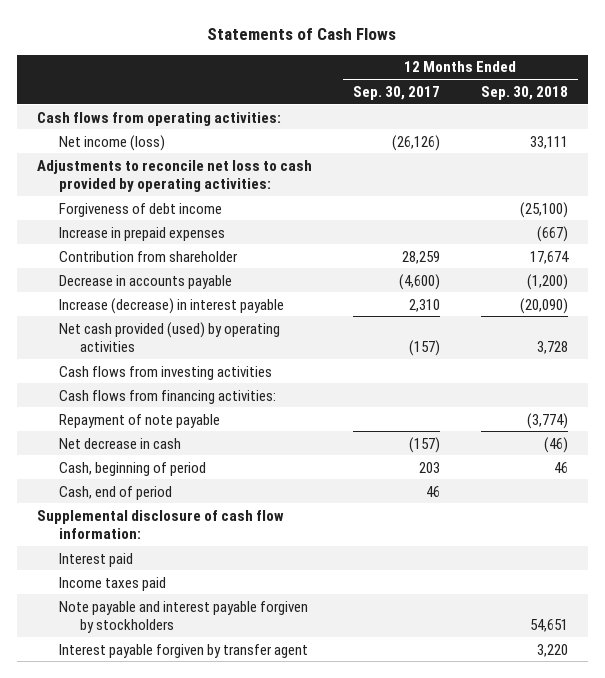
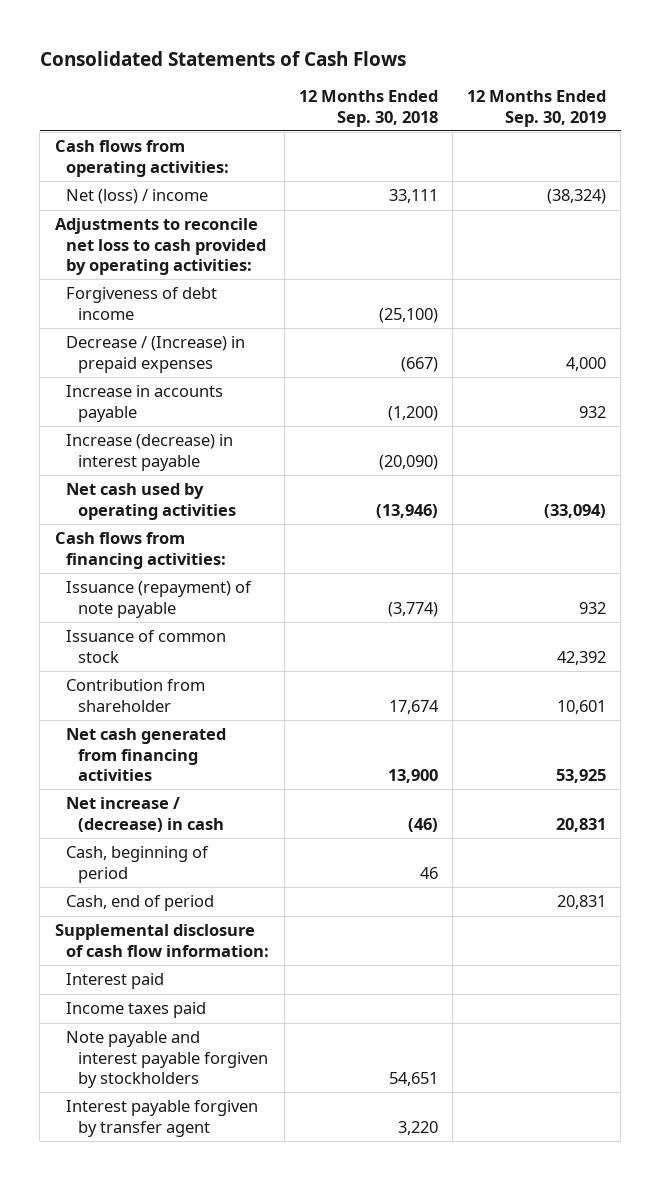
[207,28,397,41] Statements of Cash Flows -> [39,50,406,66] Consolidated Statements of Cash Flows
[352,85,440,100] Sep. 30, 2017 -> none
none -> [466,90,606,127] 12 Months Ended Sep. 30, 2019
[58,134,165,151] Net income (loss) -> [66,189,209,205] Net (loss) / income
[58,226,225,241] Increase in prepaid expenses -> [66,336,246,373] Decrease / (Increase) in prepaid expenses
[58,274,232,289] Decrease in accounts payable -> [66,385,224,422] Increase in accounts payable
[58,365,272,380] Cash flows from investing activities -> none
[58,321,280,353] Net cash provided (used) by operating activities -> [66,483,237,520] Net cash used by operating activities
[536,341,568,355] 3,728 -> [375,503,438,518] (13,946)
[58,413,220,428] Repayment of note payable -> [66,581,253,618] Issuance (repayment) of note payable
none -> [66,630,227,663] Issuance of common stock
[58,250,238,262] Contribution from shareholder -> [66,679,206,712] Contribution from shareholder
none -> [66,728,227,781] Net cash generated from financing activities
[58,437,181,449] Net decrease in cash -> [66,797,225,832] Net increase / (decrease) in cash

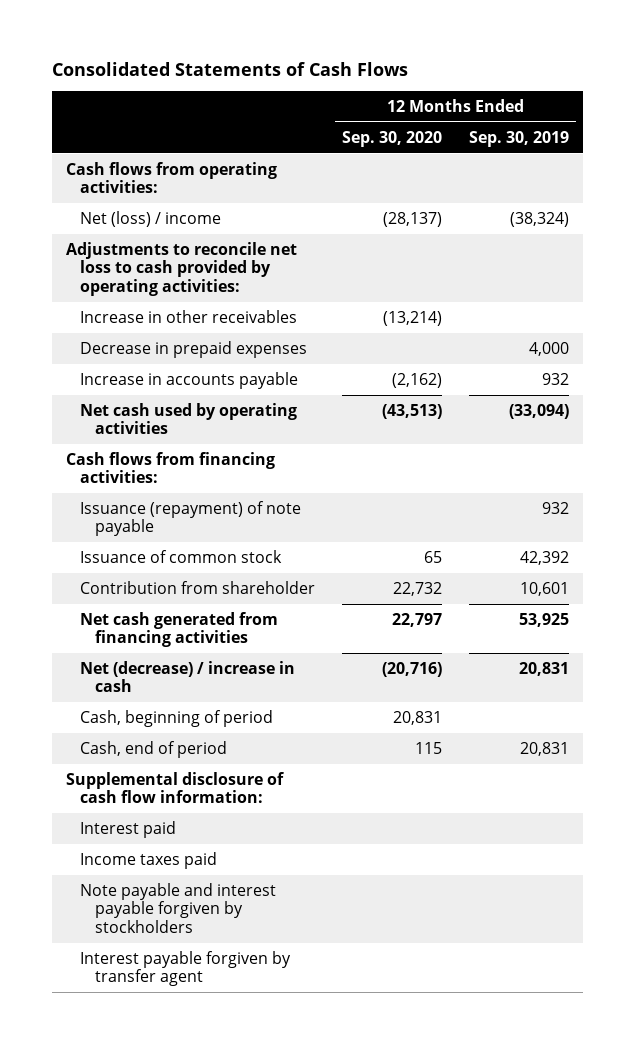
[298,90,438,127] 12 Months Ended Sep. 30, 2018 -> none
none -> [342,130,443,147] Sep. 30, 2020
[66,287,218,320] Forgiveness of debt income -> none
none -> [80,309,298,323] Increase in other receivables
[66,336,246,373] Decrease / (Increase) in prepaid expenses -> [80,340,308,358] Decrease in prepaid expenses
[66,434,234,471] Increase (decrease) in interest payable -> none
[66,797,225,832] Net increase / (decrease) in cash -> [80,660,296,693] Net (decrease) / increase in cash

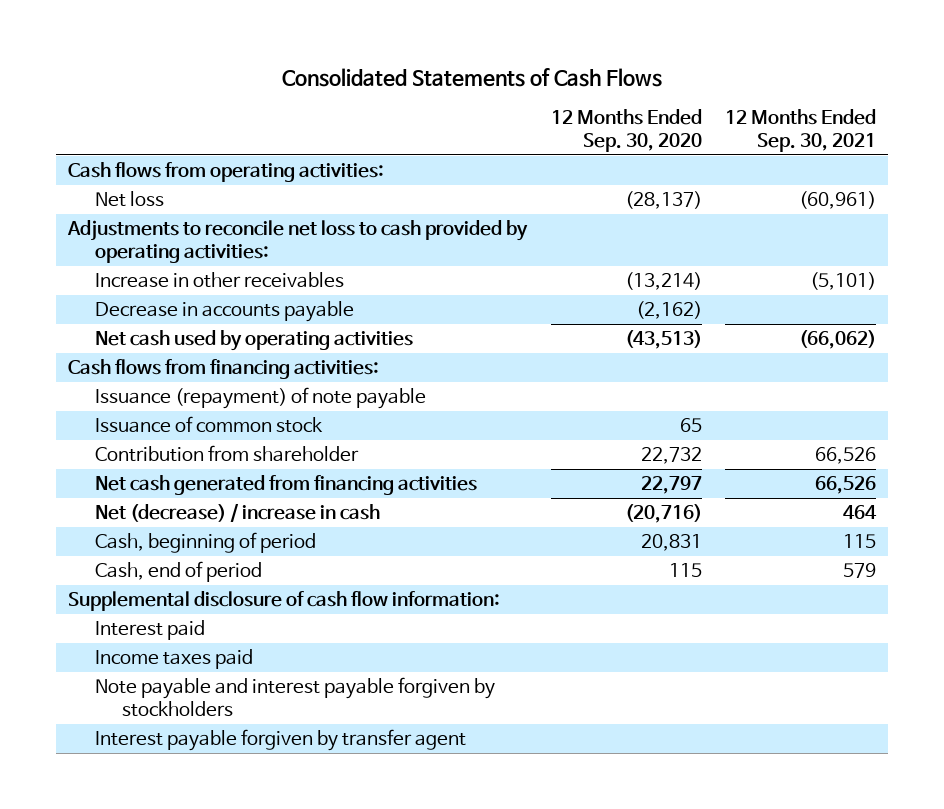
[469,130,570,147] Sep. 30, 2019 -> none
none -> [725,109,877,153] 12 Months Ended Sep. 30, 2021
[80,210,222,227] Net (loss) / income -> [94,190,164,207] Net loss
[80,340,308,358] Decrease in prepaid expenses -> none
[80,371,299,389] Increase in accounts payable -> [94,300,354,322] Decrease in accounts payable

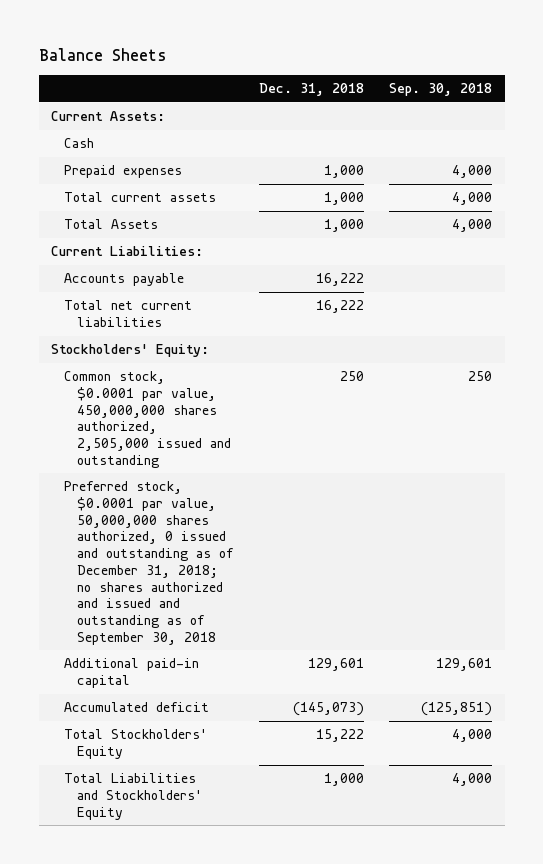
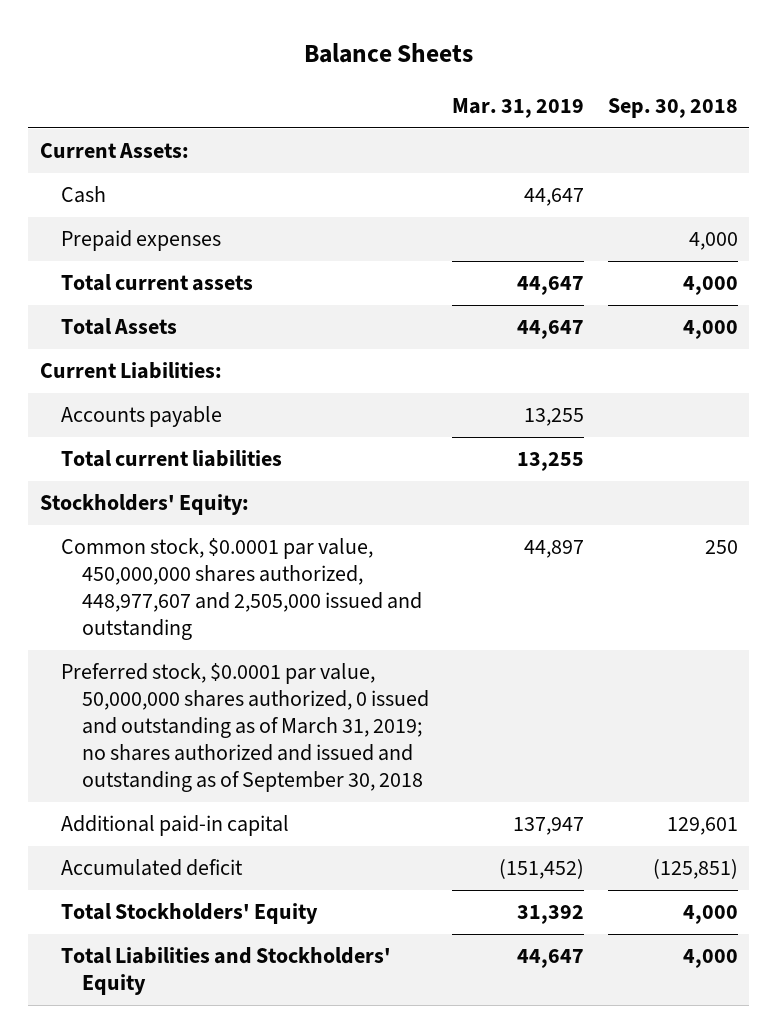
[258,83,364,97] Dec. 31, 2018 -> none
none -> [452,98,585,119] Mar. 31, 2019
[64,300,193,328] Total net current liabilities -> [60,450,282,468] Total current liabilities
[64,371,232,468] Common stock, $0.0001 par value, 450,000,000 shares authorized, 2,505,000 issued and outstanding -> [60,538,423,640] Common stock, $0.0001 par value, 450,000,000 shares authorized, 448,977,607 and 2,505,000 issued and outstanding
[64,481,235,645] Preferred stock, $0.0001 par value, 50,000,000 shares authorized, 0 issued and outstanding as of December 31, 2018; no shares authorized and issued and outstanding as of September 30, 2018 -> [60,663,430,792] Preferred stock, $0.0001 par value, 50,000,000 shares authorized, 0 issued and outstanding as of March 31, 2019; no shares authorized and issued and outstanding as of September 30, 2018

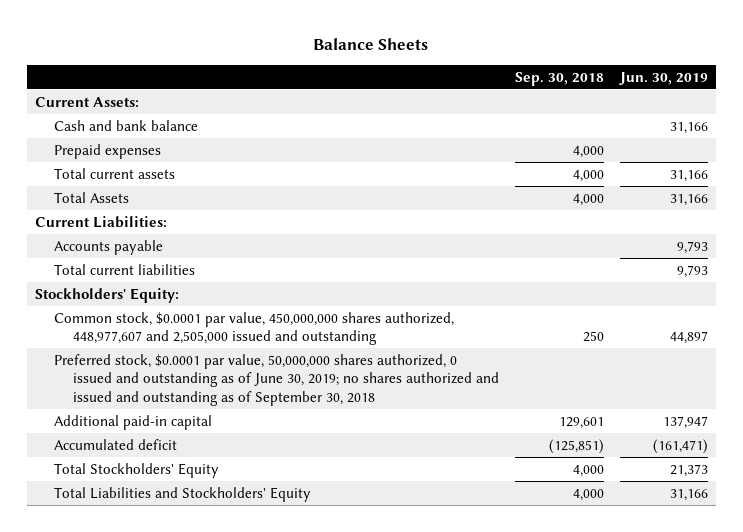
[452,98,585,119] Mar. 31, 2019 -> none
none -> [618,72,708,86] Jun. 30, 2019
[60,186,106,204] Cash -> [53,119,198,131] Cash and bank balance
[60,663,430,792] Preferred stock, $0.0001 par value, 50,000,000 shares authorized, 0 issued and outstanding as of March 31, 2019; no shares authorized and issued and outstanding as of September 30, 2018 -> [53,353,499,406] Preferred stock, $0.0001 par value, 50,000,000 shares authorized, 0 issued and outstanding as of June 30, 2019; no shares authorized and issued and outstanding as of September 30, 2018

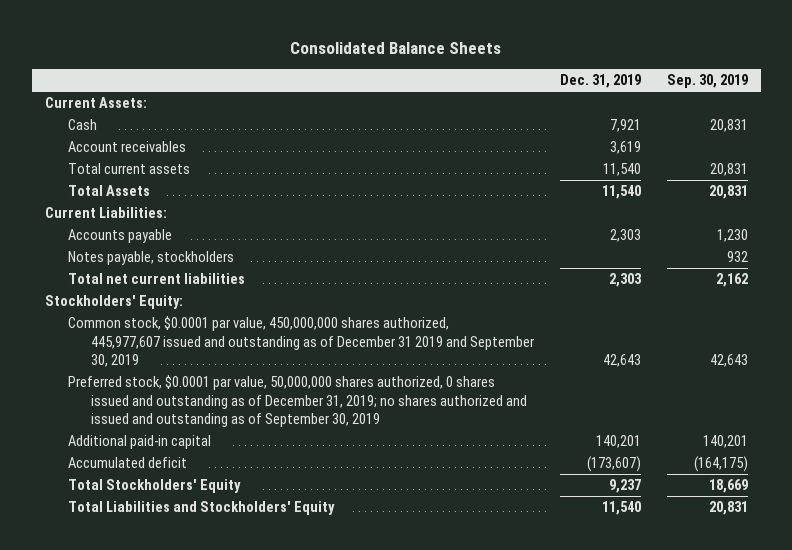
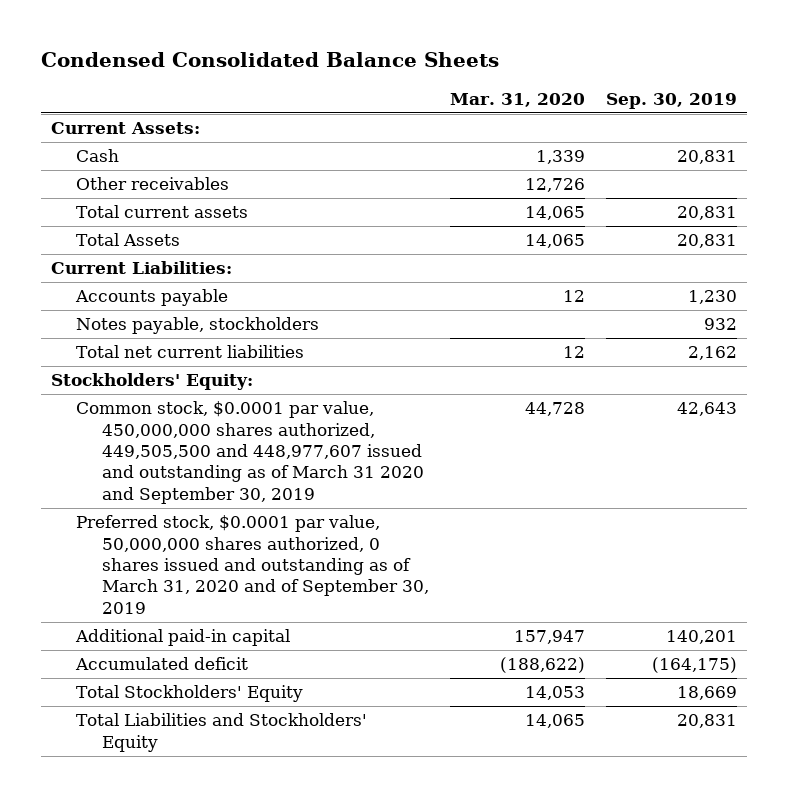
[290,42,502,55] Consolidated Balance Sheets -> [40,52,499,68] Condensed Consolidated Balance Sheets
[559,74,641,89] Dec. 31, 2019 -> none
none -> [449,92,585,107] Mar. 31, 2020
[67,141,186,153] Account receivables -> none
none -> [76,177,230,191] Other receivables
[67,316,535,368] Common stock, $0.0001 par value, 450,000,000 shares authorized, 445,977,607 issued and outstanding as of December 31 2019 and September 30, 2019 -> [76,401,424,504] Common stock, $0.0001 par value, 450,000,000 shares authorized, 449,505,500 and 448,977,607 issued and outstanding as of March 31 2020 and September 30, 2019
[67,375,528,428] Preferred stock, $0.0001 par value, 50,000,000 shares authorized, 0 shares issued and outstanding as of December 31, 2019; no shares authorized and issued and outstanding as of September 30, 2019 -> [76,515,429,614] Preferred stock, $0.0001 par value, 50,000,000 shares authorized, 0 shares issued and outstanding as of March 31, 2020 and of September 30, 2019

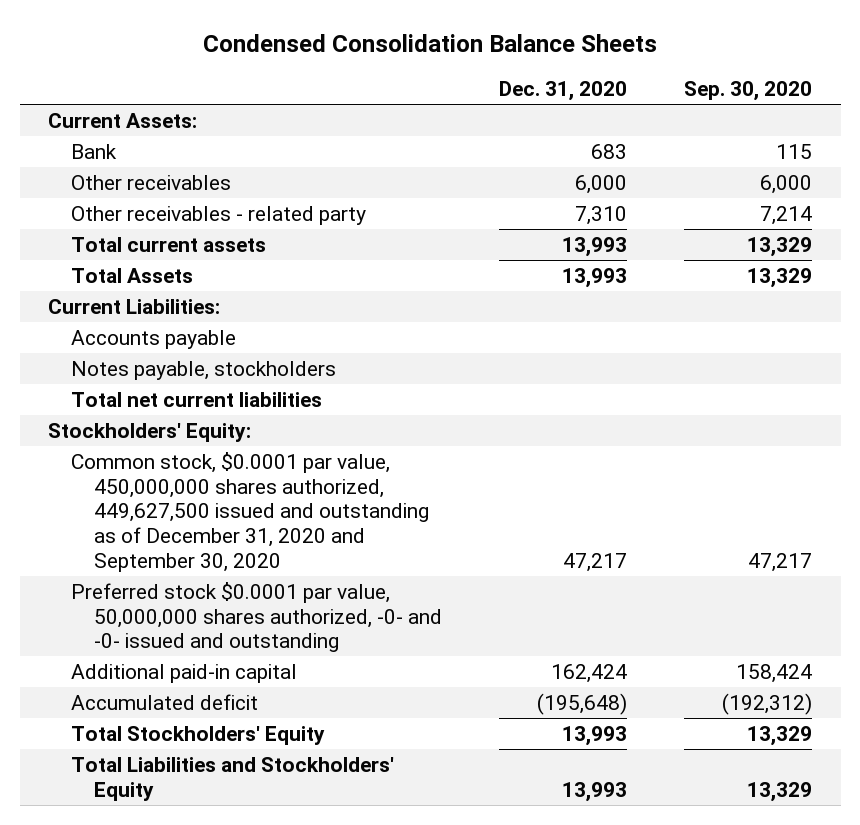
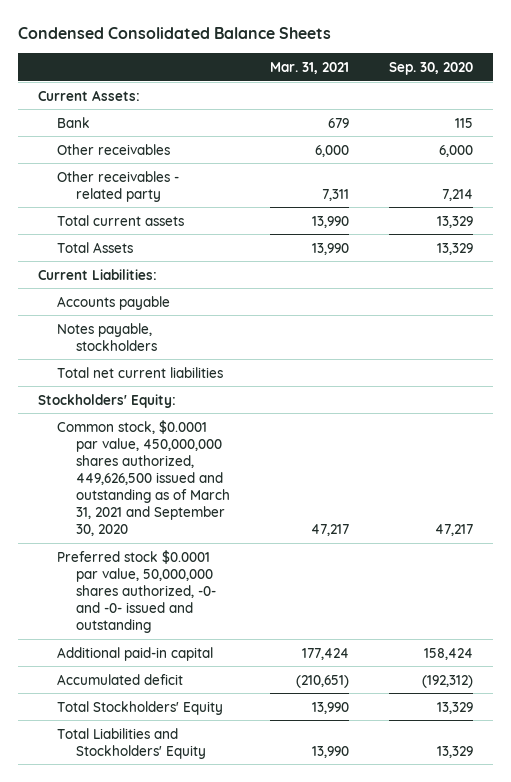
[203,34,658,53] Condensed Consolidation Balance Sheets -> [18,27,332,40] Condensed Consolidated Balance Sheets
[498,80,627,101] Dec. 31, 2020 -> none
none -> [270,61,350,74] Mar. 31, 2021
[71,451,429,572] Common stock, $0.0001 par value, 450,000,000 shares authorized, 449,627,500 issued and outstanding as of December 31, 2020 and September 30, 2020 -> [57,419,231,537] Common stock, $0.0001 par value, 450,000,000 shares authorized, 449,626,500 issued and outstanding as of March 31, 2021 and September 30, 2020

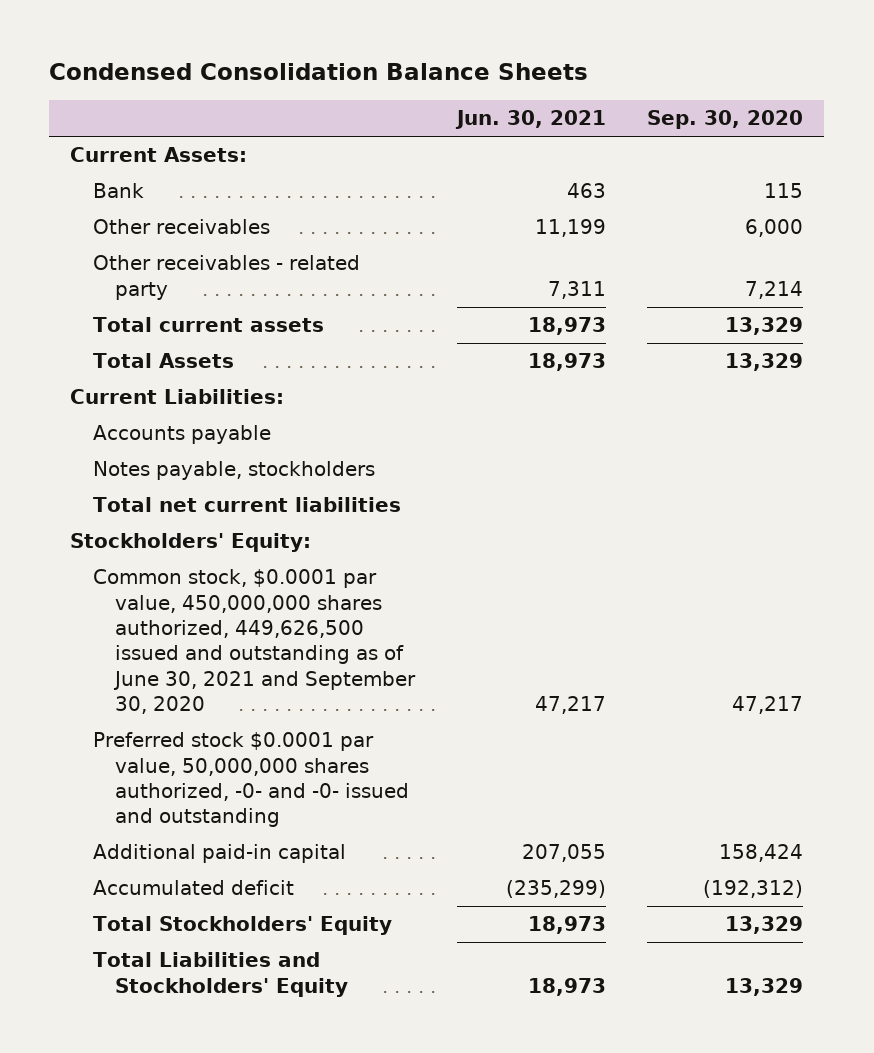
[18,27,332,40] Condensed Consolidated Balance Sheets -> [49,63,589,81] Condensed Consolidation Balance Sheets
[270,61,350,74] Mar. 31, 2021 -> none
none -> [454,110,606,130] Jun. 30, 2021
[57,419,231,537] Common stock, $0.0001 par value, 450,000,000 shares authorized, 449,626,500 issued and outstanding as of March 31, 2021 and September 30, 2020 -> [92,569,416,715] Common stock, $0.0001 par value, 450,000,000 shares authorized, 449,626,500 issued and outstanding as of June 30, 2021 and September 30, 2020

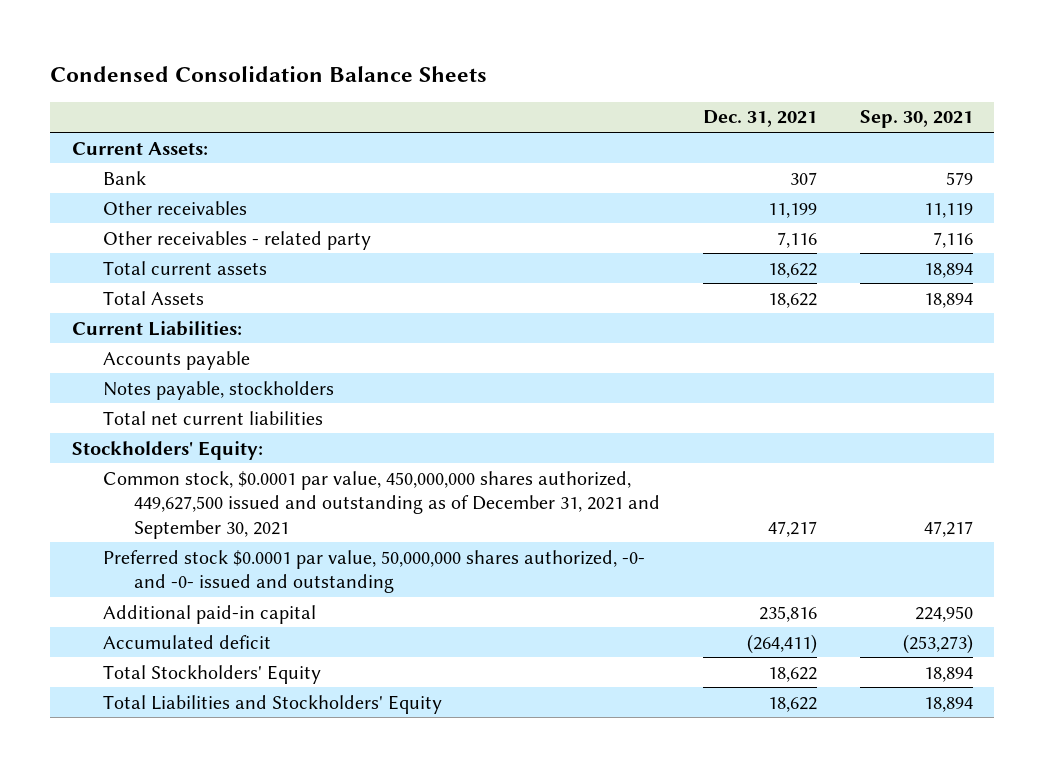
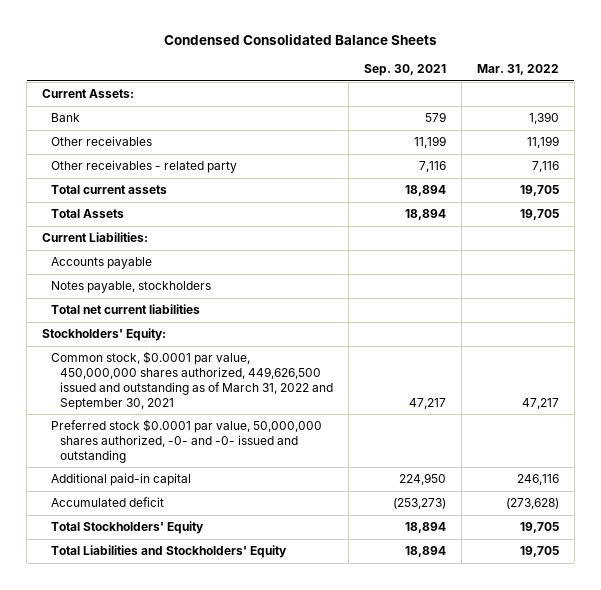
[50,65,488,82] Condensed Consolidation Balance Sheets -> [163,34,437,46] Condensed Consolidated Balance Sheets
[702,110,817,128] Dec. 31, 2021 -> none
none -> [476,64,559,76] Mar. 31, 2022
[923,202,973,218] 11,119 -> [413,136,446,149] 11,199
[102,470,661,539] Common stock, $0.0001 par value, 450,000,000 shares authorized, 449,627,500 issued and outstanding as of December 31, 2021 and September 30, 2021 -> [50,351,333,410] Common stock, $0.0001 par value, 450,000,000 shares authorized, 449,626,500 issued and outstanding as of March 31, 2022 and September 30, 2021

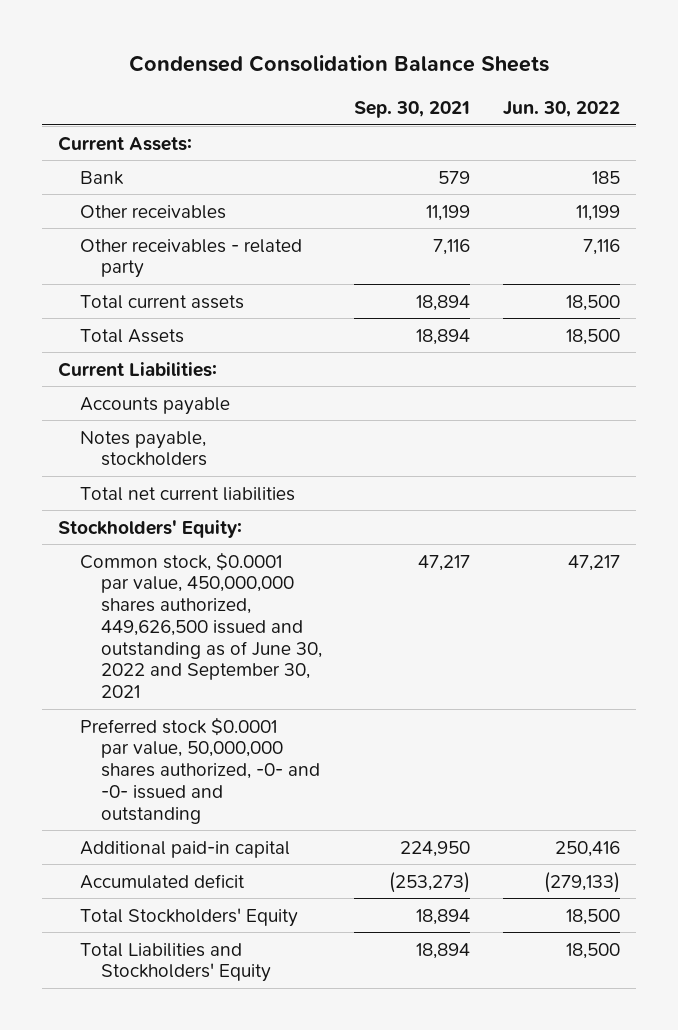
[163,34,437,46] Condensed Consolidated Balance Sheets -> [128,55,549,73] Condensed Consolidation Balance Sheets
[476,64,559,76] Mar. 31, 2022 -> none
none -> [502,100,620,117] Jun. 30, 2022
[50,351,333,410] Common stock, $0.0001 par value, 450,000,000 shares authorized, 449,626,500 issued and outstanding as of March 31, 2022 and September 30, 2021 -> [79,551,323,699] Common stock, $0.0001 par value, 450,000,000 shares authorized, 449,626,500 issued and outstanding as of June 30, 2022 and September 30, 2021

